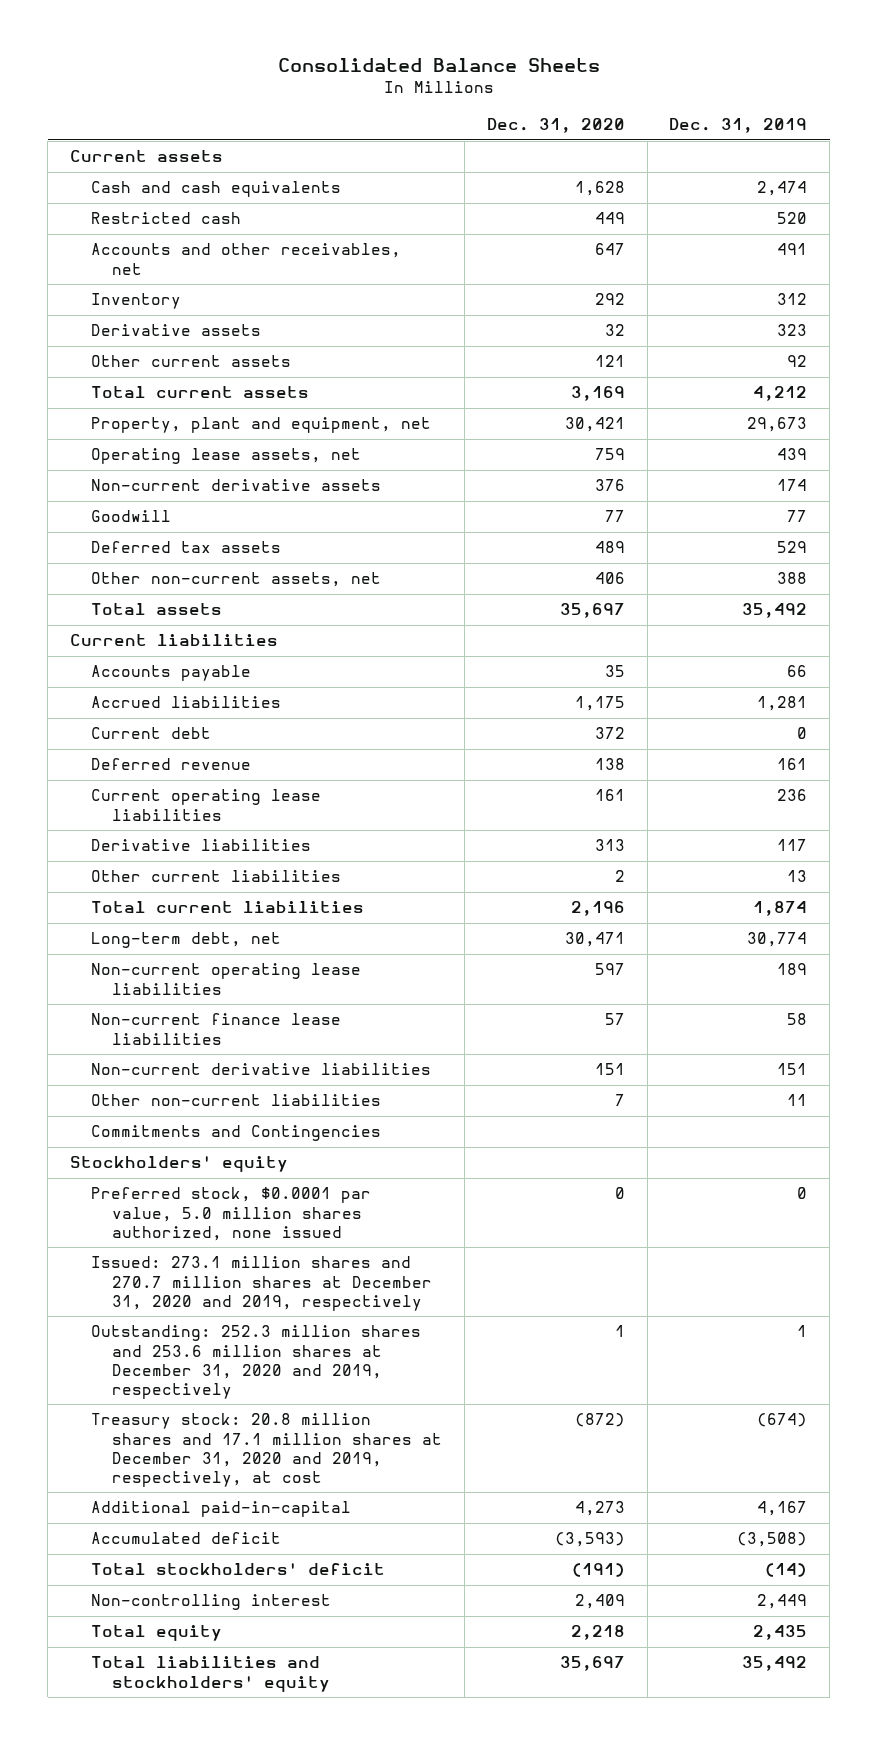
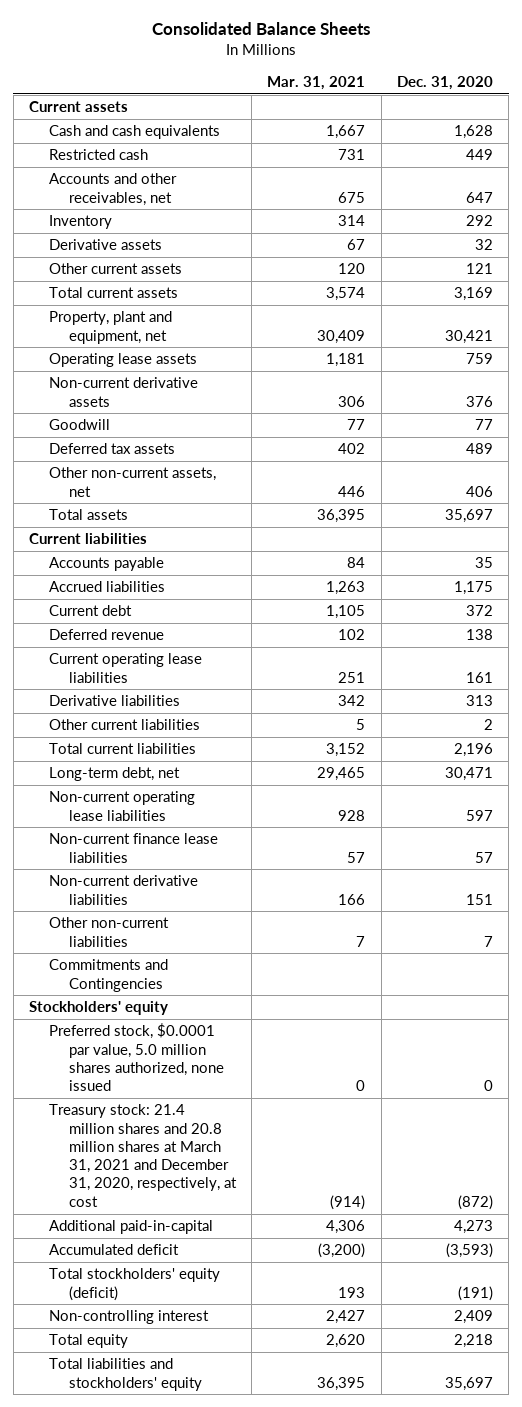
[669,118,808,134] Dec. 31, 2019 -> none
none -> [267,75,366,90] Mar. 31, 2021
[91,448,362,465] Operating lease assets, net -> [48,353,197,368] Operating lease assets
[91,1256,433,1311] Issued: 273.1 million shares and 270.7 million shares at December 31, 2020 and 2019, respectively -> none
[91,1325,422,1399] Outstanding: 252.3 million shares and 253.6 million shares at December 31, 2020 and 2019, respectively -> none
[91,1413,443,1487] Treasury stock: 20.8 million shares and 17.1 million shares at December 31, 2020 and 2019, respectively, at cost -> [48,1104,237,1207] Treasury stock: 21.4 million shares and 20.8 million shares at March 31, 2021 and December 31, 2020, respectively, at cost
[91,1563,386,1576] Total stockholders' deficit -> [48,1268,220,1301] Total stockholders' equity (deficit)

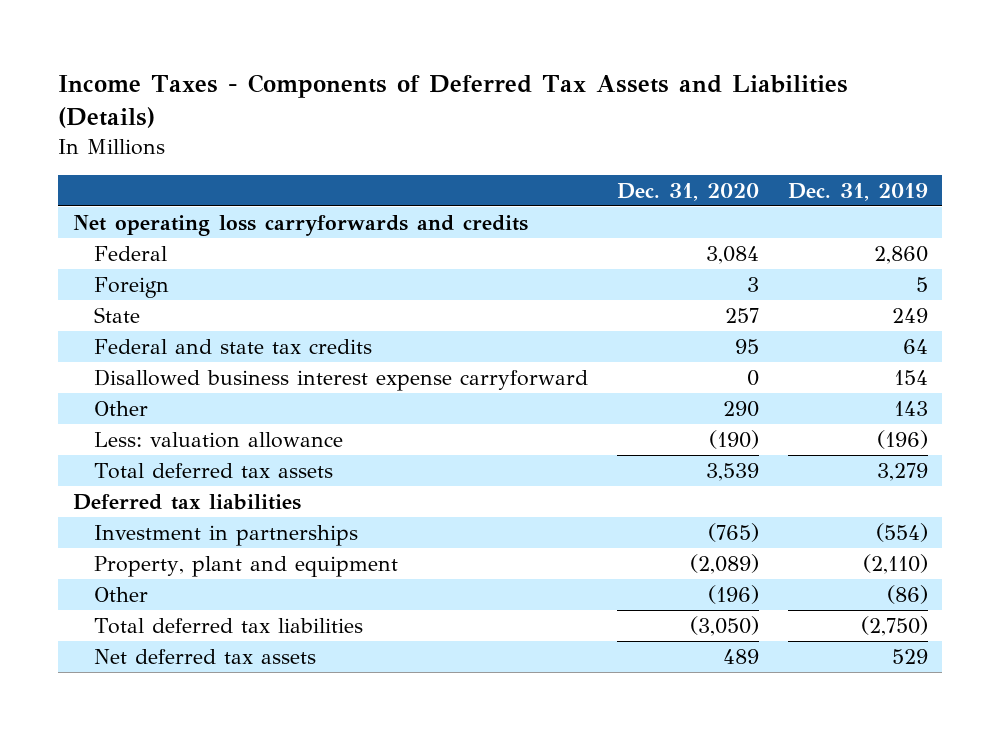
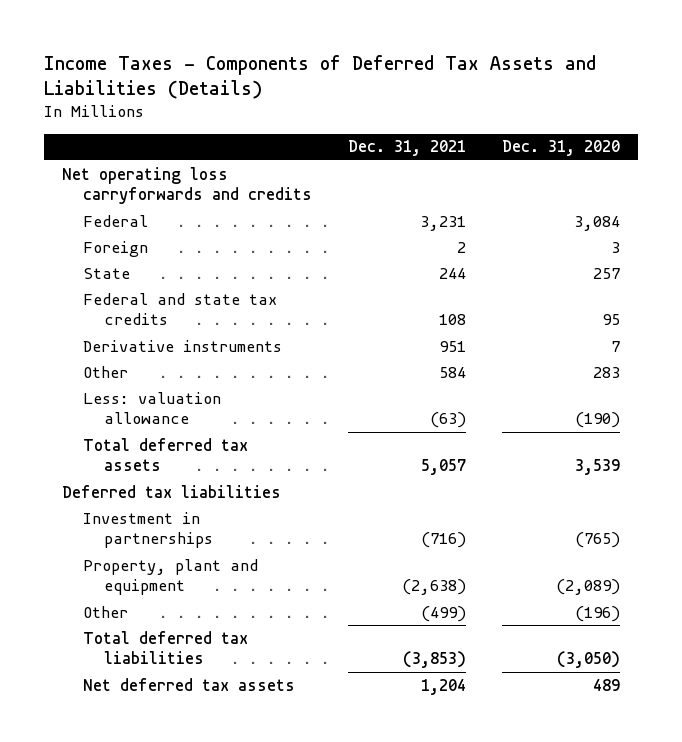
[787,182,928,201] Dec. 31, 2019 -> none
none -> [347,140,466,157] Dec. 31, 2021
[93,368,588,391] Disallowed business interest expense carryforward -> none
none -> [82,339,282,352] Derivative instruments
[722,400,759,417] 290 -> [592,366,620,378] 283

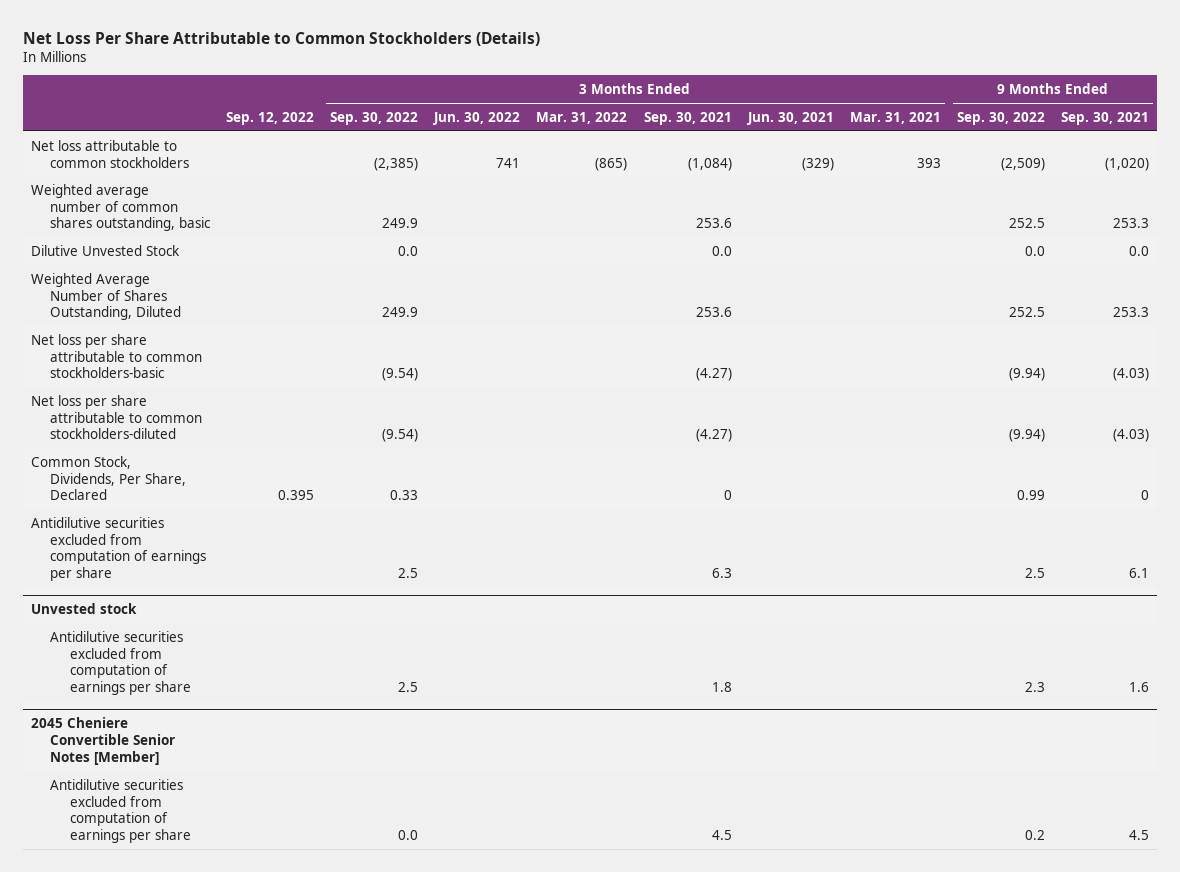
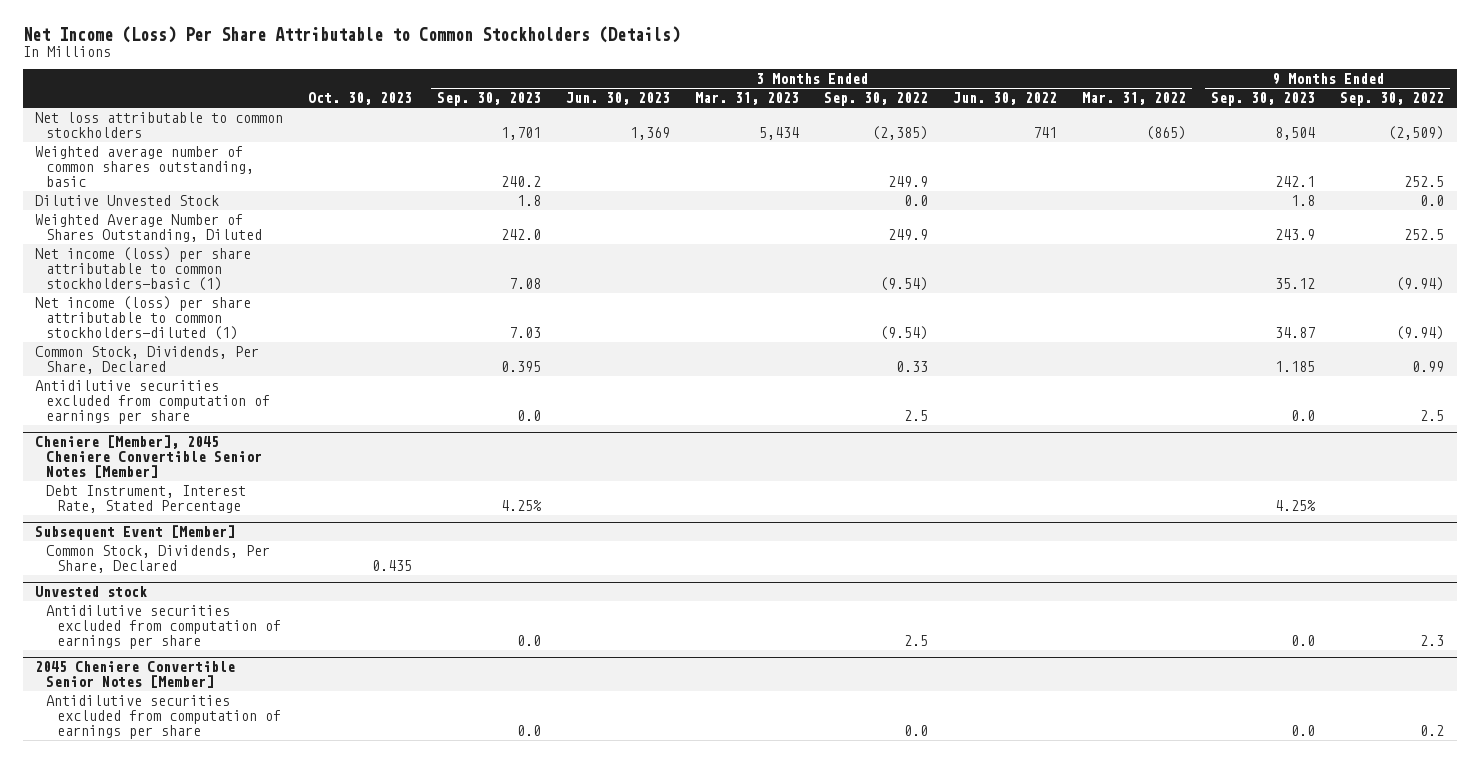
[22,31,540,46] Net Loss Per Share Attributable to Common Stockholders (Details) -> [22,26,680,44] Net Income (Loss) Per Share Attributable to Common Stockholders (Details)
[226,111,315,125] Sep. 12, 2022 -> none
[643,111,732,125] Sep. 30, 2021 -> none
[746,111,834,125] Jun. 30, 2021 -> none
[849,111,941,124] Mar. 31, 2021 -> none
[1060,111,1149,125] Sep. 30, 2021 -> none
none -> [308,92,413,106] Oct. 30, 2023
none -> [437,92,542,107] Sep. 30, 2023
none -> [566,92,671,106] Jun. 30, 2023
none -> [695,92,800,106] Mar. 31, 2023
none -> [1211,92,1316,107] Sep. 30, 2023
[30,333,203,379] Net loss per share attributable to common stockholders-basic -> [35,247,252,291] Net income (loss) per share attributable to common stockholders-basic (1)
[30,394,203,440] Net loss per share attributable to common stockholders-diluted -> [35,296,252,340] Net income (loss) per share attributable to common stockholders-diluted (1)
none -> [35,435,262,478] Cheniere [Member], 2045 Cheniere Convertible Senior Notes [Member]
none -> [45,485,246,513] Debt Instrument, Interest Rate, Stated Percentage
none -> [35,525,236,541] Subsequent Event [Member]
none -> [45,545,270,573] Common Stock, Dividends, Per Share, Declared

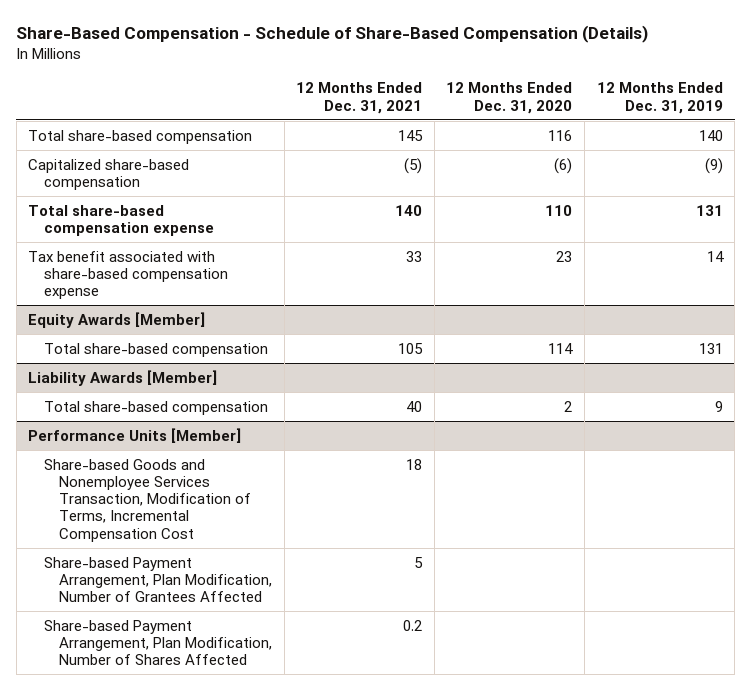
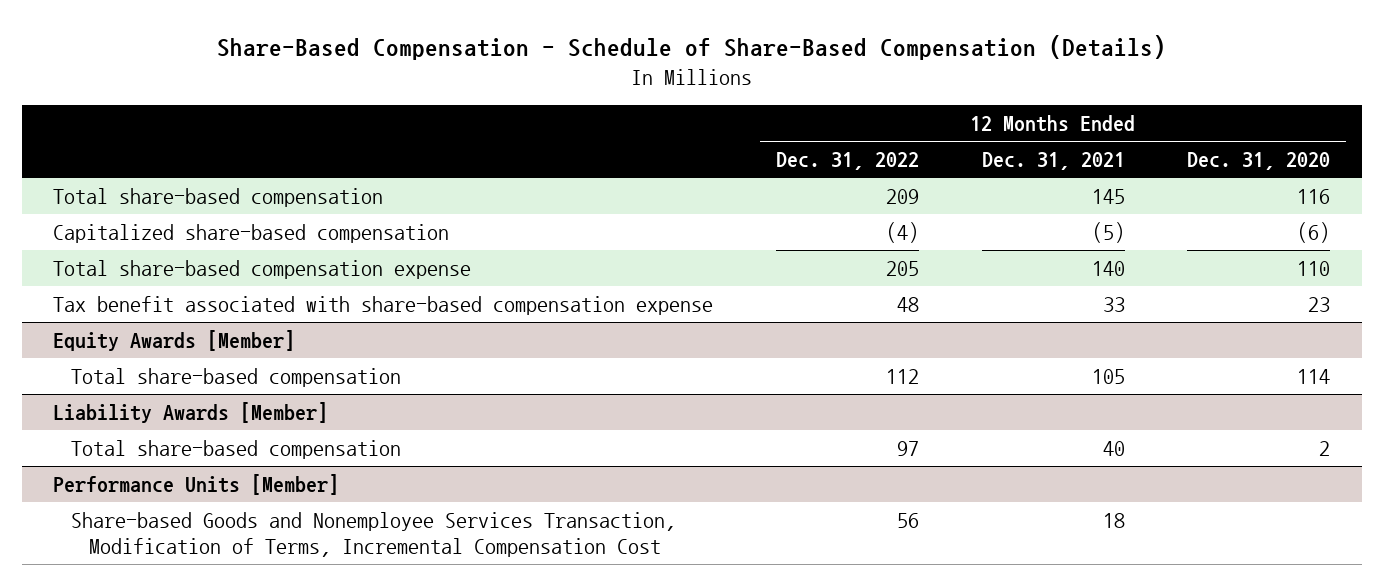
[596,82,723,114] 12 Months Ended Dec. 31, 2019 -> none
none -> [776,152,920,171] Dec. 31, 2022
[43,556,273,603] Share-based Payment Arrangement, Plan Modification, Number of Grantees Affected -> none
[43,619,273,666] Share-based Payment Arrangement, Plan Modification, Number of Shares Affected -> none

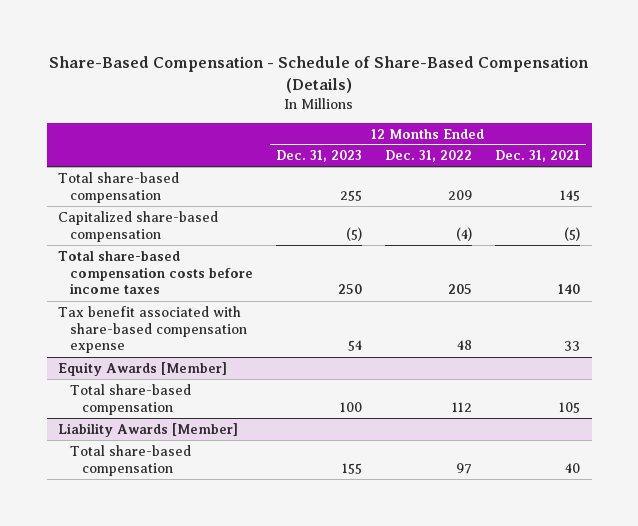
[1187,152,1331,171] Dec. 31, 2020 -> none
none -> [276,150,363,163] Dec. 31, 2023
[53,259,472,279] Total share-based compensation expense -> [58,250,254,295] Total share-based compensation costs before income taxes
[53,473,340,495] Performance Units [Member] -> none
[71,511,677,557] Share-based Goods and Nonemployee Services Transaction, Modification of Terms, Incremental Compensation Cost -> none

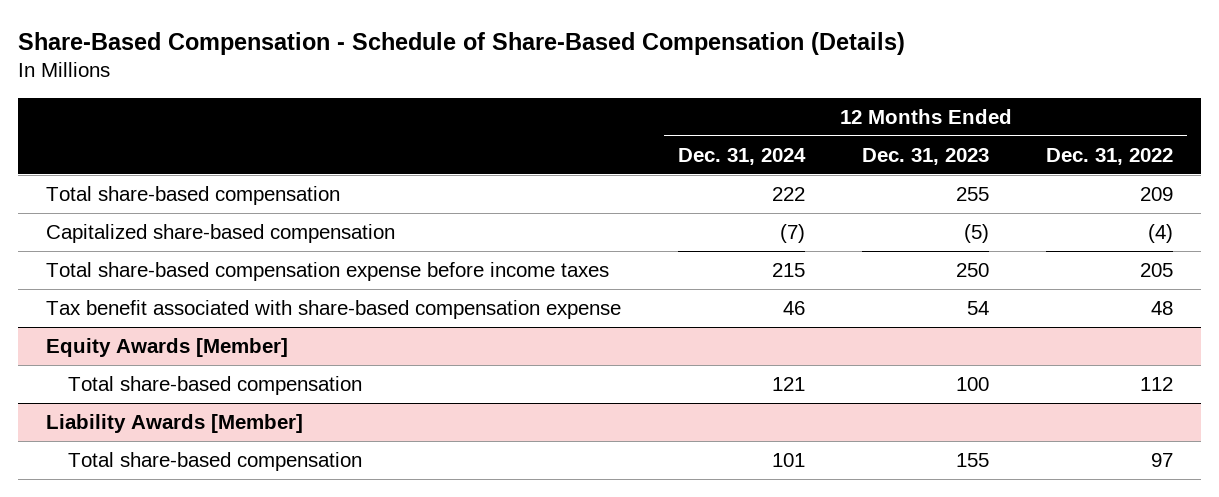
[495,150,581,163] Dec. 31, 2021 -> none
none -> [678,147,807,165] Dec. 31, 2024
[58,250,254,295] Total share-based compensation costs before income taxes -> [46,262,610,282] Total share-based compensation expense before income taxes

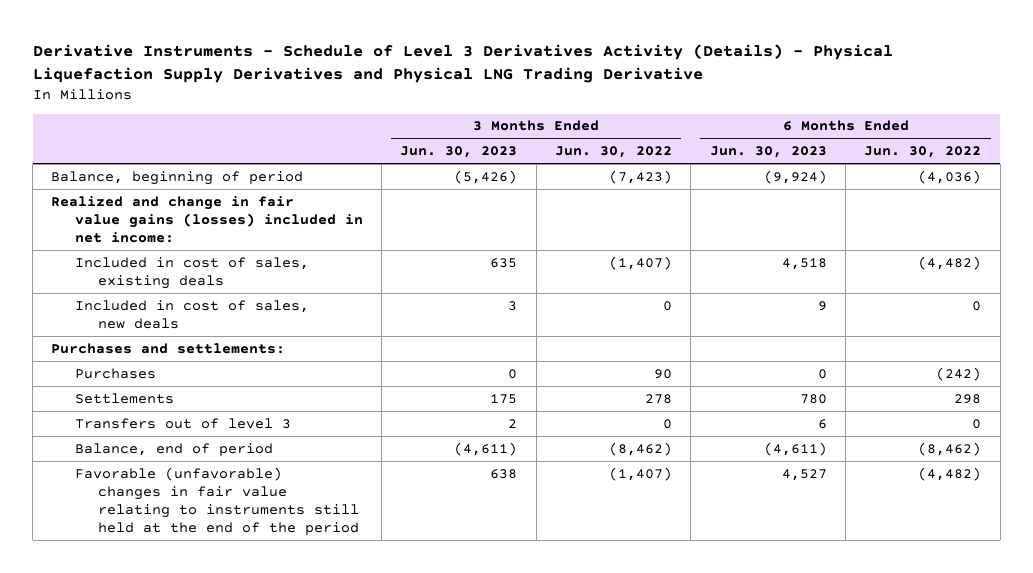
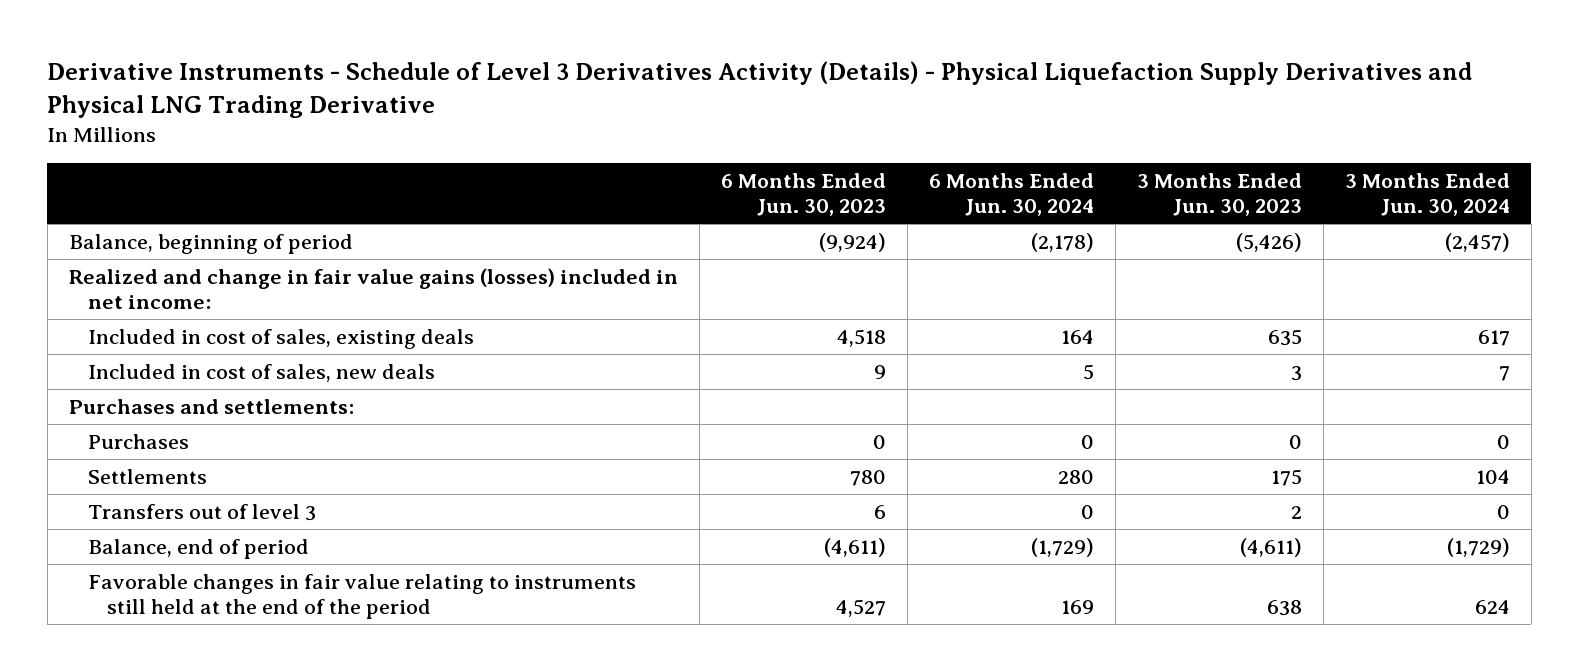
[555,146,673,159] Jun. 30, 2022 -> none
[864,146,982,159] Jun. 30, 2022 -> none
none -> [928,172,1094,217] 6 Months Ended Jun. 30, 2024
none -> [1344,172,1510,217] 3 Months Ended Jun. 30, 2024
[74,466,359,535] Favorable (unfavorable) changes in fair value relating to instruments still held at the end of the period -> [87,573,636,620] Favorable changes in fair value relating to instruments still held at the end of the period

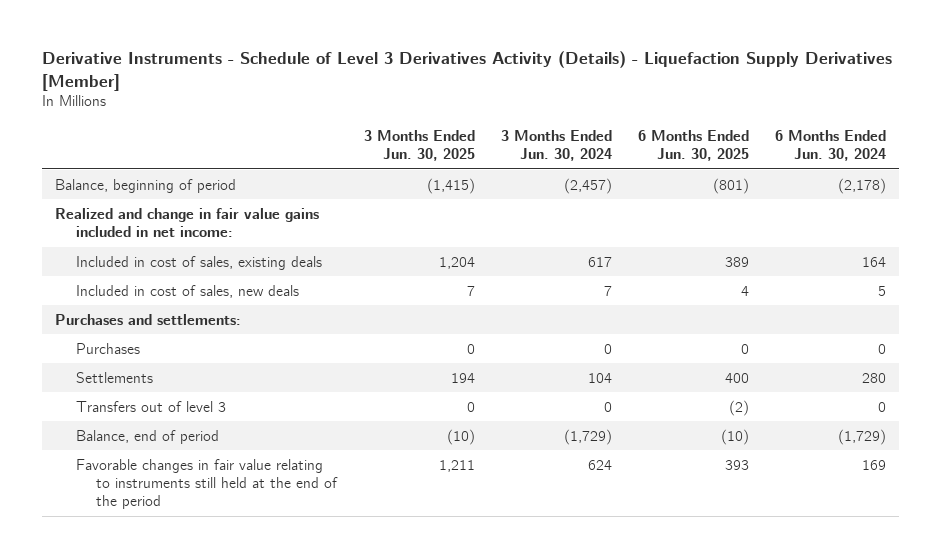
[47,61,1473,119] Derivative Instruments - Schedule of Level 3 Derivatives Activity (Details) - Physical Liquefaction Supply Derivatives and Physical LNG Trading Derivative -> [41,51,892,91] Derivative Instruments - Schedule of Level 3 Derivatives Activity (Details) - Liquefaction Supply Derivatives [Member]
[720,172,886,217] 6 Months Ended Jun. 30, 2023 -> none
[1136,172,1302,217] 3 Months Ended Jun. 30, 2023 -> none
none -> [363,129,475,161] 3 Months Ended Jun. 30, 2025
none -> [637,129,749,161] 6 Months Ended Jun. 30, 2025
[68,267,678,310] Realized and change in fair value gains (losses) included in net income: -> [54,207,319,237] Realized and change in fair value gains included in net income:

